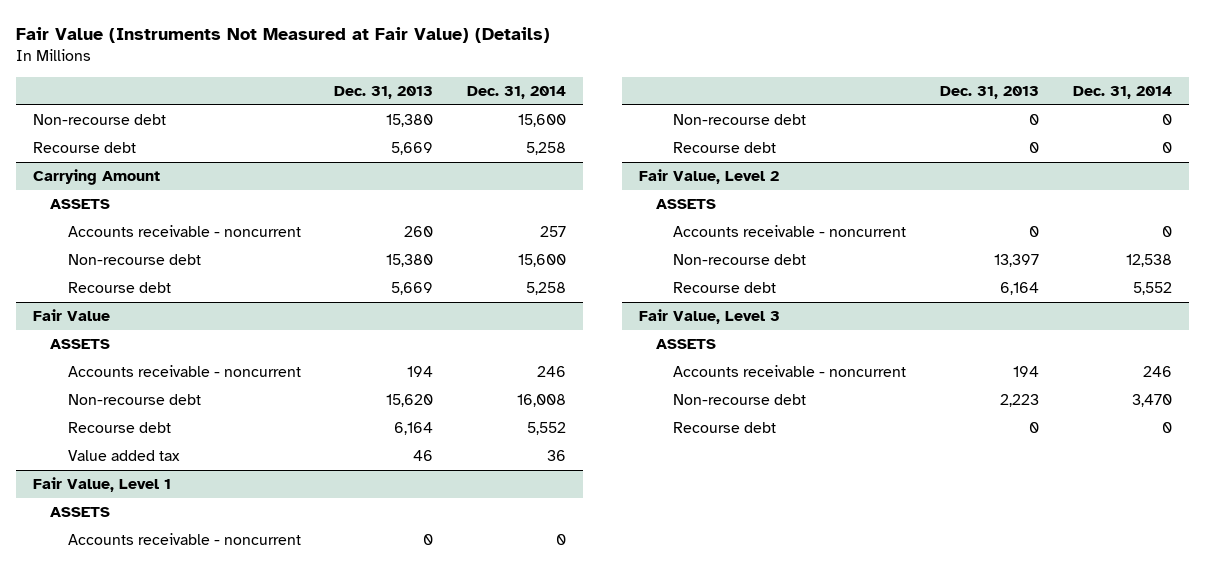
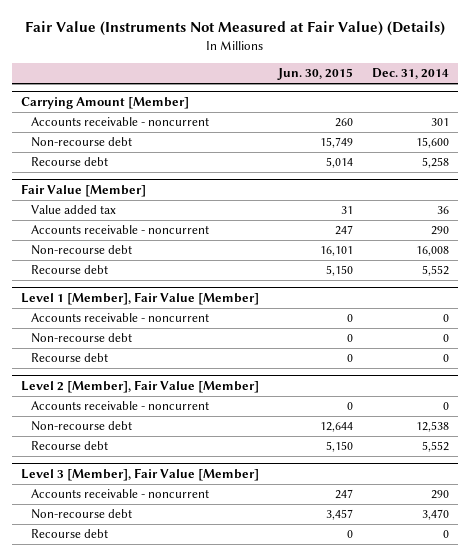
[334,85,434,99] Dec. 31, 2013 -> none
none -> [276,68,353,81] Jun. 30, 2015
[33,114,167,126] Non-recourse debt -> none
[33,142,137,154] Recourse debt -> none
[50,199,111,210] ASSETS -> none
[33,169,161,186] Carrying Amount -> [21,97,190,110] Carrying Amount [Member]
[540,226,567,238] 257 -> [430,118,449,127] 301
[50,339,111,350] ASSETS -> none
[33,309,111,322] Fair Value -> [21,184,147,198] Fair Value [Member]
none -> [31,205,117,215] Value added tax
[537,366,567,378] 246 -> [430,226,449,236] 290
[67,450,180,462] Value added tax -> none
[50,507,111,518] ASSETS -> none
[33,477,172,493] Fair Value, Level 1 -> [21,292,260,306] Level 1 [Member], Fair Value [Member]
[656,199,717,210] ASSETS -> none
[639,169,780,185] Fair Value, Level 2 -> [21,380,260,394] Level 2 [Member], Fair Value [Member]
[656,339,717,350] ASSETS -> none
[639,309,781,325] Fair Value, Level 3 -> [21,468,260,482] Level 3 [Member], Fair Value [Member]
[1143,366,1173,378] 246 -> [430,490,449,500] 290

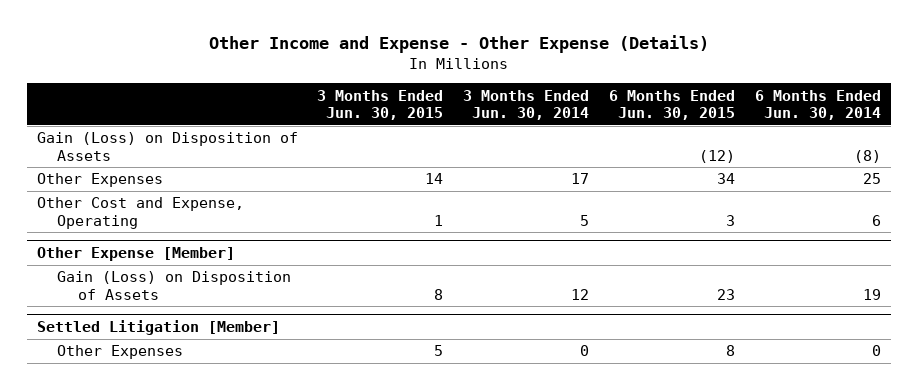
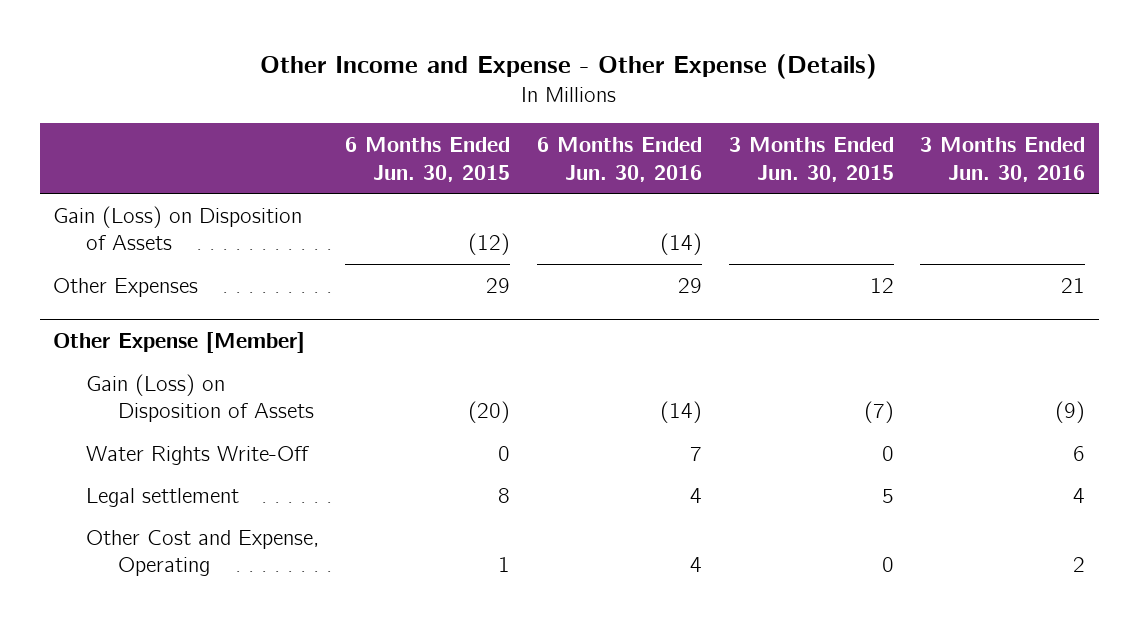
[463,89,590,120] 3 Months Ended Jun. 30, 2014 -> none
[755,89,882,120] 6 Months Ended Jun. 30, 2014 -> none
none -> [536,136,702,182] 6 Months Ended Jun. 30, 2016
none -> [920,136,1086,182] 3 Months Ended Jun. 30, 2016
[36,197,244,229] Other Cost and Expense, Operating -> none
[425,173,444,185] 14 -> [869,277,894,293] 12
[717,173,736,185] 34 -> [486,277,511,293] 29
[36,319,280,335] Settled Litigation [Member] -> none
[57,345,184,360] Other Expenses -> none
[434,288,444,300] 8 -> [863,401,894,424] (7)
[717,288,736,300] 23 -> [468,401,511,424] (20)
none -> [85,445,309,465] Water Rights Write-Off
none -> [85,487,239,507] Legal settlement
none -> [85,529,319,577] Other Cost and Expense, Operating

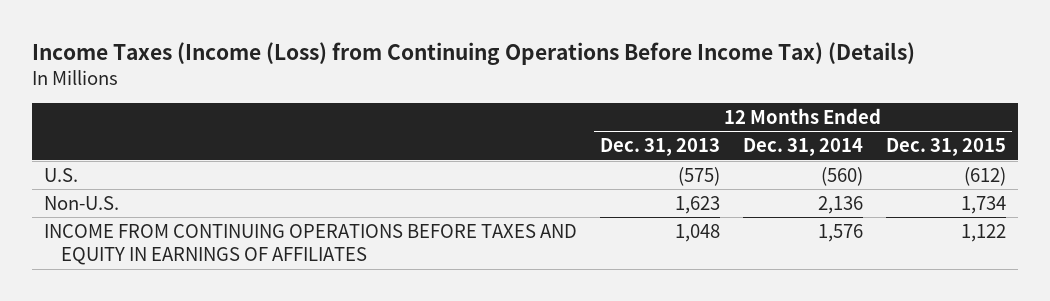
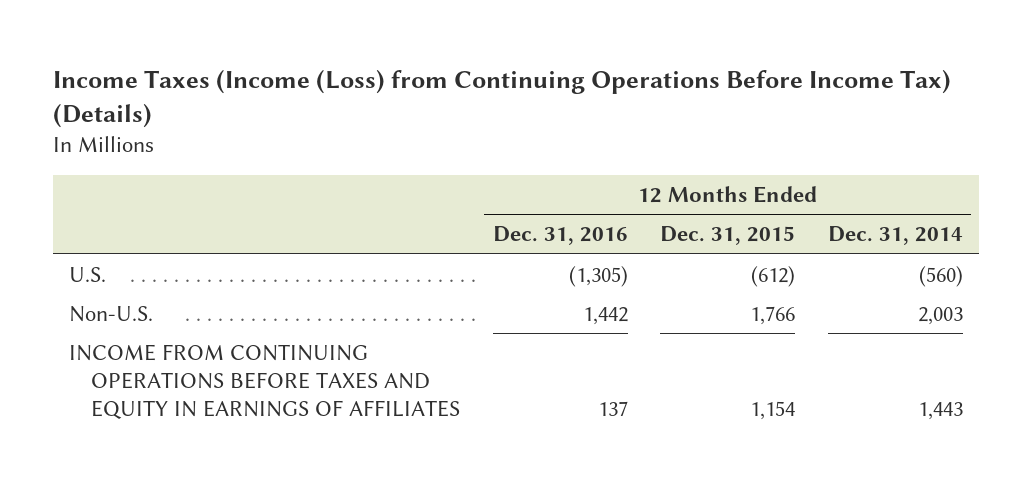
[599,138,720,157] Dec. 31, 2013 -> none
none -> [492,226,628,246] Dec. 31, 2016
[817,195,863,214] 2,136 -> [917,306,963,325] 2,003
[961,195,1007,214] 1,734 -> [750,305,796,325] 1,766
[817,223,863,242] 1,576 -> [917,401,963,420] 1,443
[961,223,1007,242] 1,122 -> [750,400,796,420] 1,154

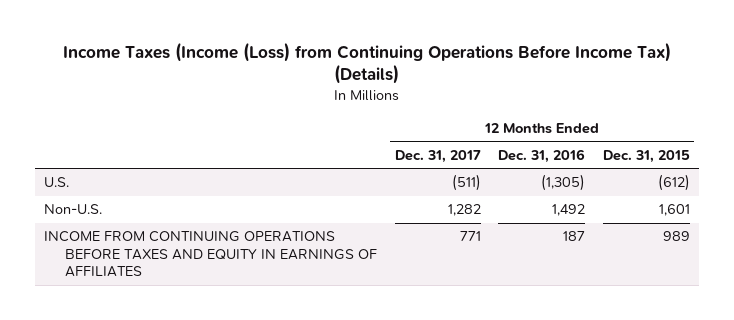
[827,226,963,246] Dec. 31, 2014 -> none
none -> [394,149,481,163] Dec. 31, 2017
[582,306,628,325] 1,442 -> [552,204,586,217] 1,492
[750,305,796,325] 1,766 -> [659,204,691,217] 1,601
[597,400,628,416] 137 -> [563,231,586,242] 187
[750,400,796,420] 1,154 -> [663,231,691,242] 989

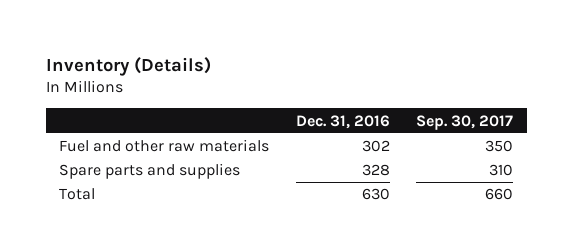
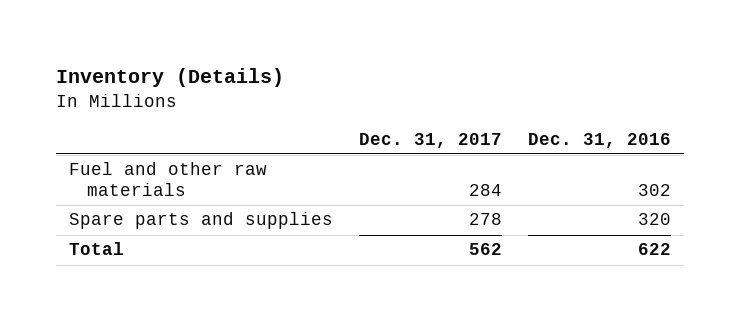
[416,114,514,130] Sep. 30, 2017 -> none
none -> [359,132,503,148] Dec. 31, 2017
[361,164,390,177] 328 -> [638,213,672,226] 320
[361,188,390,201] 630 -> [638,243,672,256] 622

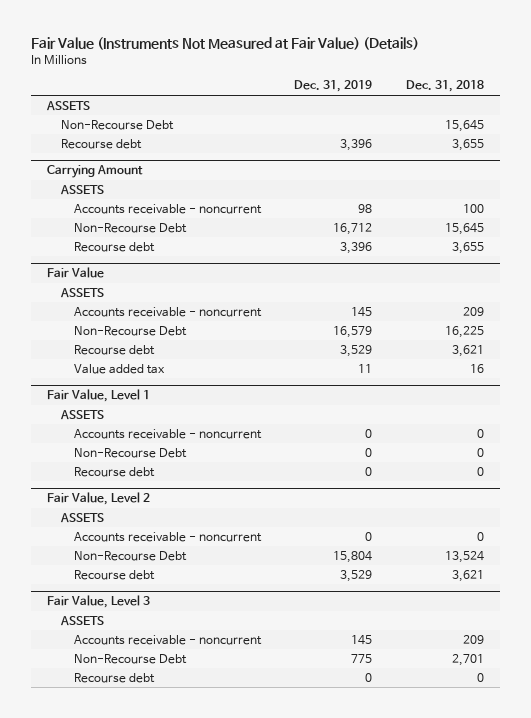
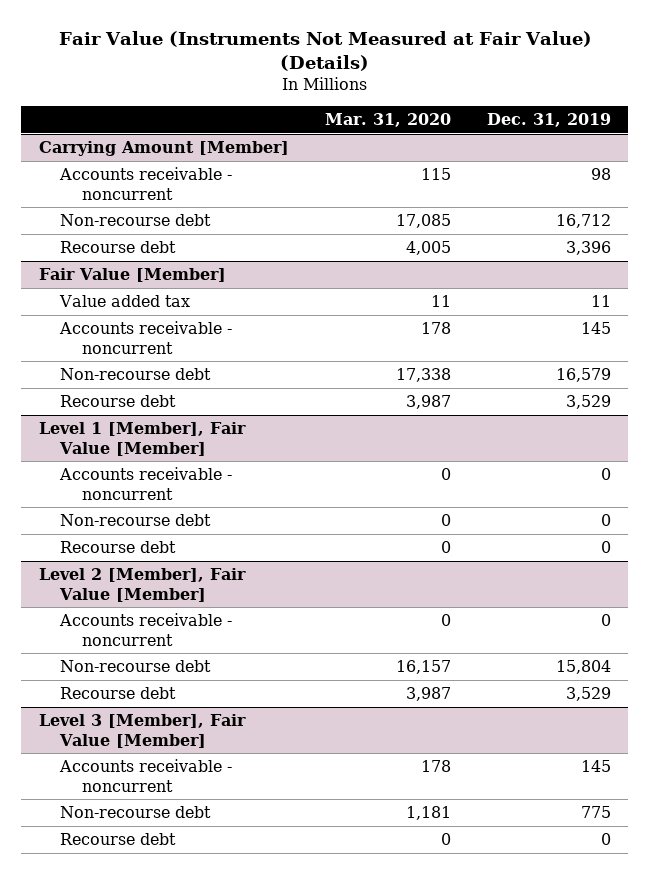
[405,80,484,93] Dec. 31, 2018 -> none
none -> [324,113,451,128] Mar. 31, 2020
[46,100,91,111] ASSETS -> none
[60,119,174,130] Non-Recourse Debt -> none
[60,138,142,149] Recourse debt -> none
[59,184,104,195] ASSETS -> none
[47,165,144,179] Carrying Amount -> [38,141,289,157] Carrying Amount [Member]
[74,222,188,233] Non-Recourse Debt -> [60,214,212,227] Non-recourse debt
[59,287,104,298] ASSETS -> none
[47,267,105,279] Fair Value -> [38,268,226,283] Fair Value [Member]
none -> [59,295,191,308] Value added tax
[74,325,188,336] Non-Recourse Debt -> [60,368,212,381] Non-recourse debt
[74,363,166,374] Value added tax -> none
[59,409,104,420] ASSETS -> none
[47,389,151,403] Fair Value, Level 1 -> [38,422,246,456] Level 1 [Member], Fair Value [Member]
[74,447,188,458] Non-Recourse Debt -> [60,514,212,527] Non-recourse debt
[59,512,104,523] ASSETS -> none
[47,492,151,506] Fair Value, Level 2 -> [38,568,246,602] Level 2 [Member], Fair Value [Member]
[74,550,188,561] Non-Recourse Debt -> [60,660,212,673] Non-recourse debt
[59,615,104,626] ASSETS -> none
[47,595,151,609] Fair Value, Level 3 -> [38,714,246,748] Level 3 [Member], Fair Value [Member]
[74,653,188,664] Non-Recourse Debt -> [60,806,212,819] Non-recourse debt

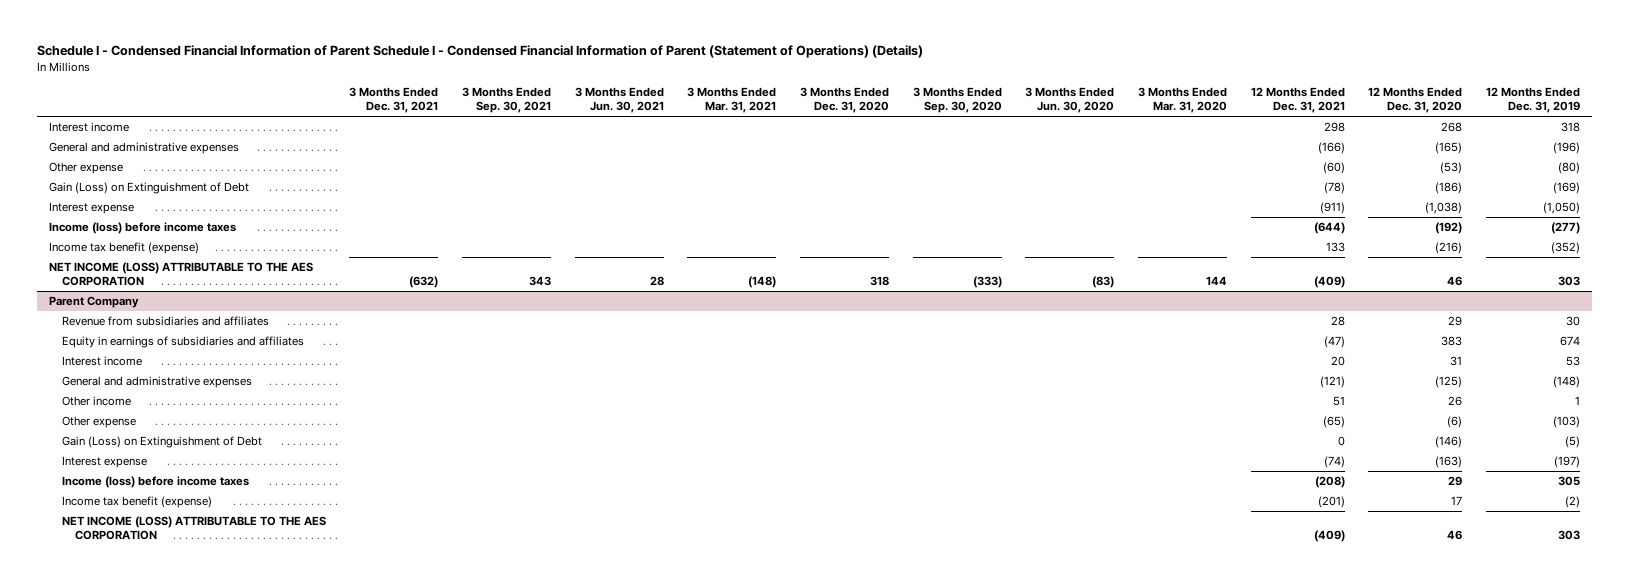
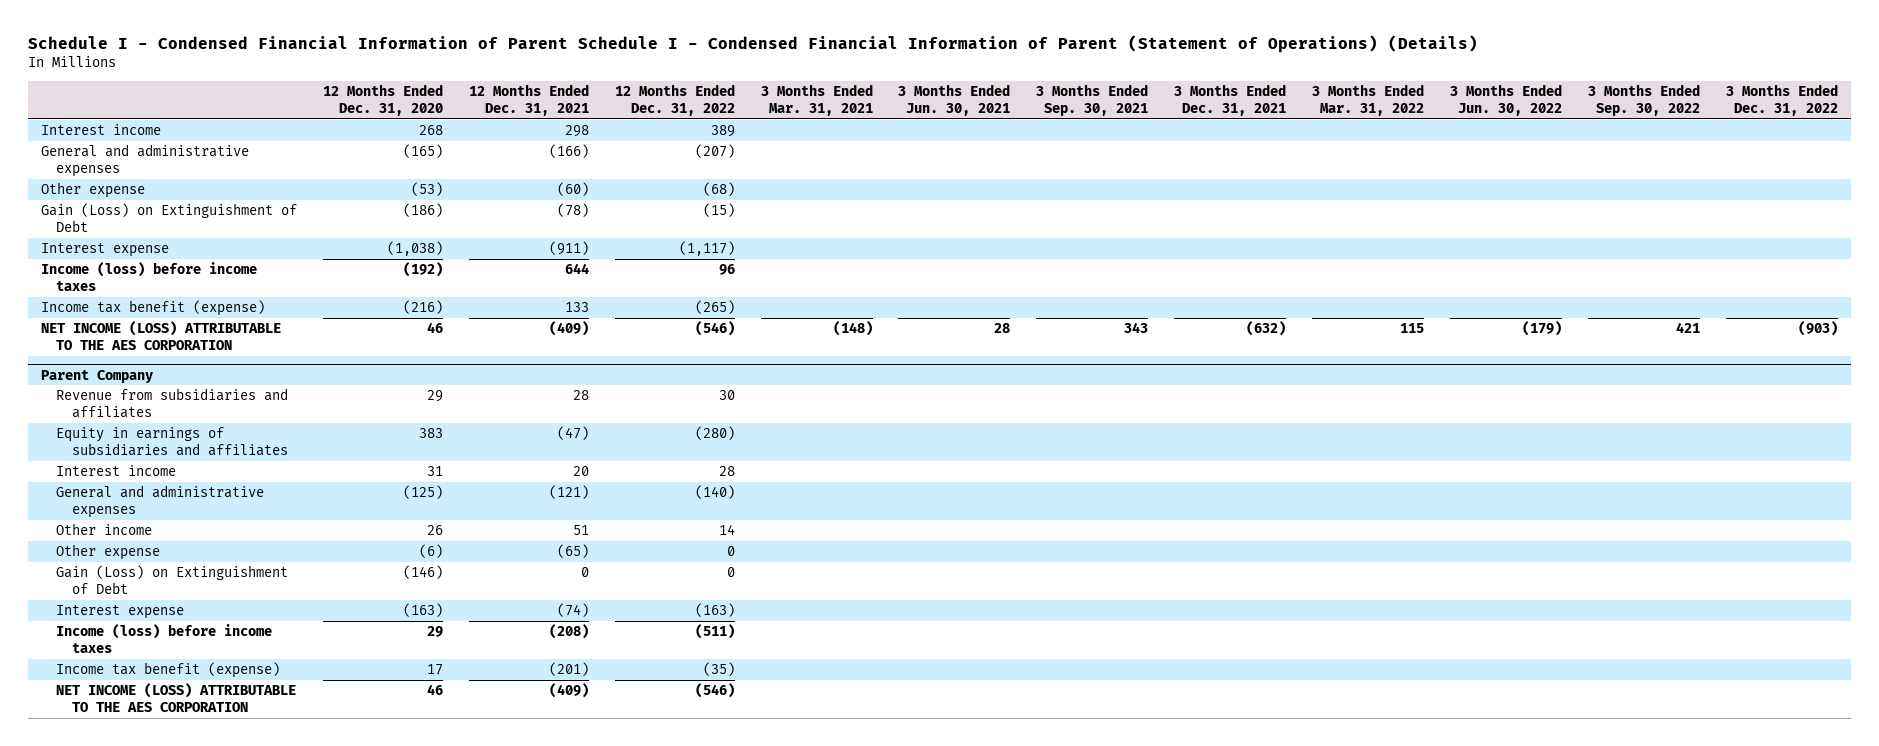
[800,87,890,114] 3 Months Ended Dec. 31, 2020 -> none
[912,87,1002,114] 3 Months Ended Sep. 30, 2020 -> none
[1025,87,1115,114] 3 Months Ended Jun. 30, 2020 -> none
[1137,87,1227,114] 3 Months Ended Mar. 31, 2020 -> none
[1485,87,1580,114] 12 Months Ended Dec. 31, 2019 -> none
none -> [614,84,735,117] 12 Months Ended Dec. 31, 2022
none -> [1312,84,1425,117] 3 Months Ended Mar. 31, 2022
none -> [1450,84,1563,117] 3 Months Ended Jun. 30, 2022
none -> [1588,84,1701,117] 3 Months Ended Sep. 30, 2022
none -> [1726,84,1839,117] 3 Months Ended Dec. 31, 2022
[1313,222,1345,235] (644) -> [564,263,589,275] 644

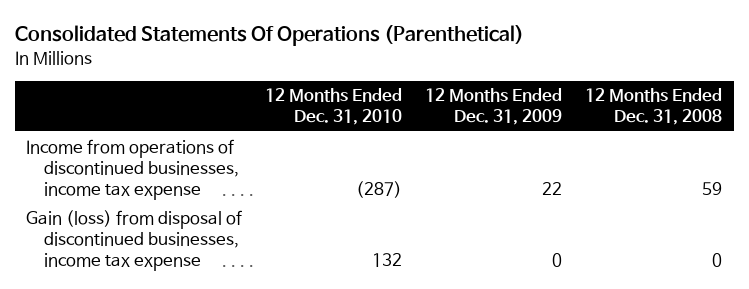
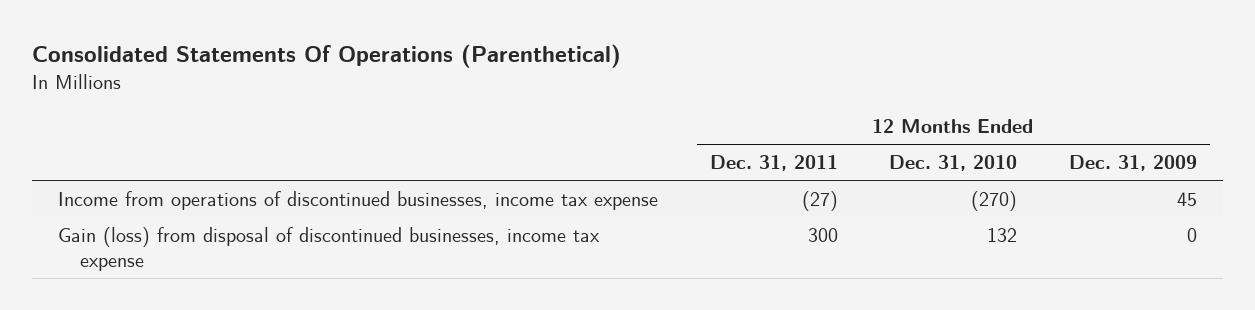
[585,88,723,126] 12 Months Ended Dec. 31, 2008 -> none
none -> [709,155,838,172] Dec. 31, 2011
[356,180,403,198] (287) -> [971,190,1018,211] (270)
[542,181,563,195] 22 -> [1177,191,1198,206] 45

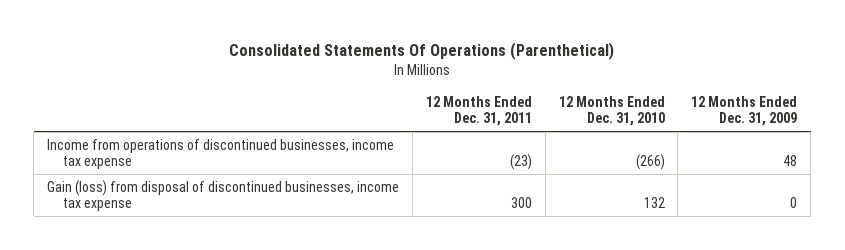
[801,190,838,211] (27) -> [509,154,532,171] (23)
[971,190,1018,211] (270) -> [635,154,665,171] (266)
[1177,191,1198,206] 45 -> [783,155,798,167] 48

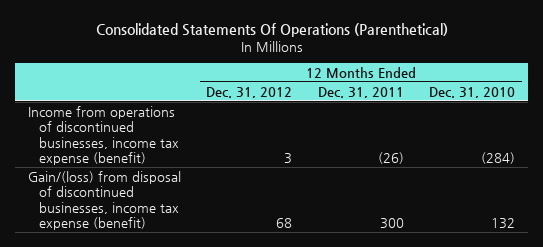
[691,95,798,127] 12 Months Ended Dec. 31, 2009 -> none
none -> [206,86,293,98] Dec. 31, 2012
[47,138,395,170] Income from operations of discontinued businesses, income tax expense -> [27,105,179,166] Income from operations of discontinued businesses, income tax expense (benefit)
[509,154,532,171] (23) -> [377,152,404,165] (26)
[635,154,665,171] (266) -> [481,152,516,165] (284)
[47,179,400,212] Gain (loss) from disposal of discontinued businesses, income tax expense -> [27,170,181,231] Gain/(loss) from disposal of discontinued businesses, income tax expense (benefit)

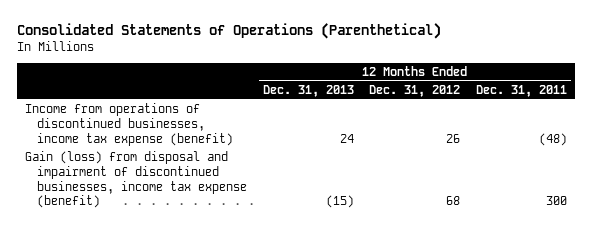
[95,23,448,38] Consolidated Statements Of Operations (Parenthetical) -> [17,23,442,40] Consolidated Statements of Operations (Parenthetical)
[429,86,516,98] Dec. 31, 2010 -> none
none -> [262,84,354,97] Dec. 31, 2013
[284,153,293,165] 3 -> [446,133,461,143] 26
[377,152,404,165] (26) -> [538,132,567,146] (48)
[27,170,181,231] Gain/(loss) from disposal of discontinued businesses, income tax expense (benefit) -> [25,151,248,209] Gain (loss) from disposal and impairment of discontinued businesses, income tax expense (benefit)

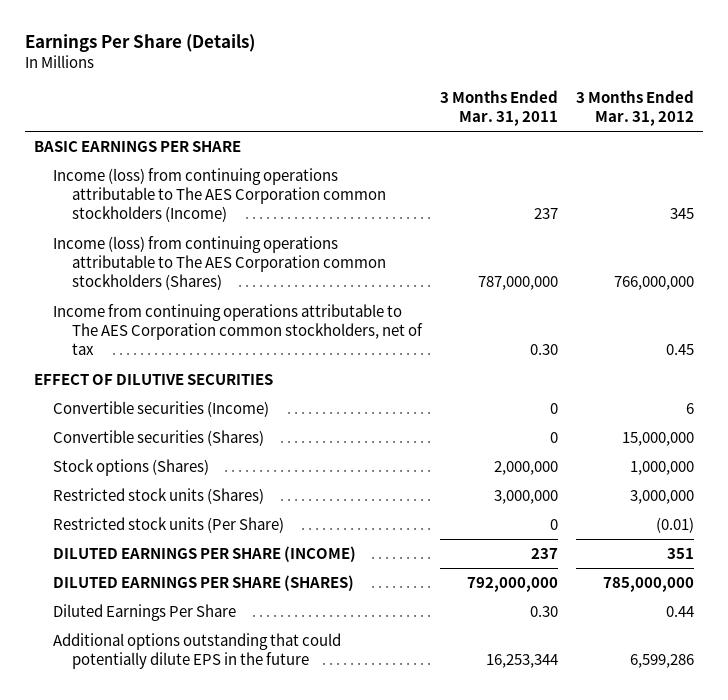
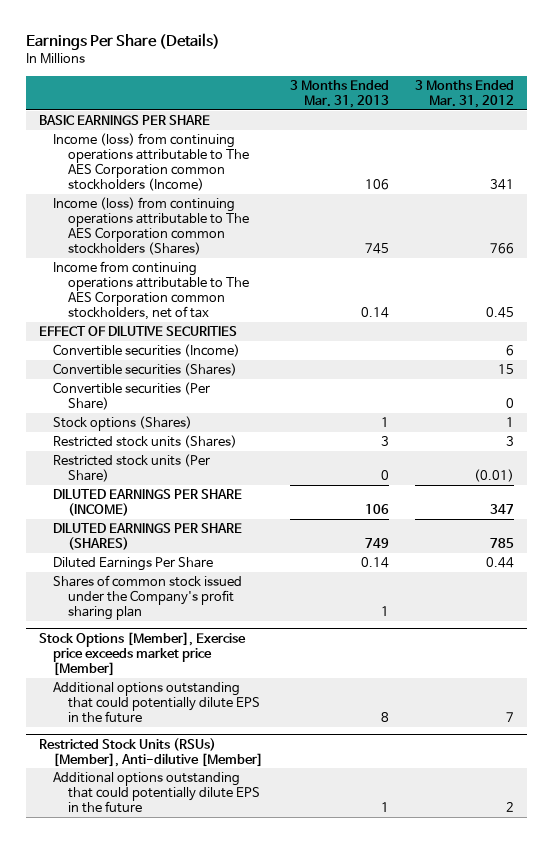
[439,90,558,127] 3 Months Ended Mar. 31, 2011 -> none
none -> [289,80,389,109] 3 Months Ended Mar. 31, 2013
[669,208,694,220] 345 -> [490,179,515,191] 341
[613,276,694,291] 766,000,000 -> [490,243,515,255] 766
[621,432,694,447] 15,000,000 -> [498,363,515,374] 15
none -> [53,381,211,411] Convertible securities (Per Share)
[629,461,694,476] 1,000,000 -> [506,416,515,427] 1
[629,490,694,505] 3,000,000 -> [506,435,515,446] 3
[666,548,694,560] 351 -> [490,504,515,515] 347
[602,577,694,593] 785,000,000 -> [490,538,515,549] 785
none -> [53,574,243,621] Shares of common stock issued under the Company's profit sharing plan
none -> [39,631,247,676] Stock Options [Member], Exercise price exceeds market price [Member]
[629,654,694,669] 6,599,286 -> [506,712,515,723] 7
none -> [39,737,264,767] Restricted Stock Units (RSUs) [Member], Anti-dilutive [Member]
none -> [53,771,260,814] Additional options outstanding that could potentially dilute EPS in the future

